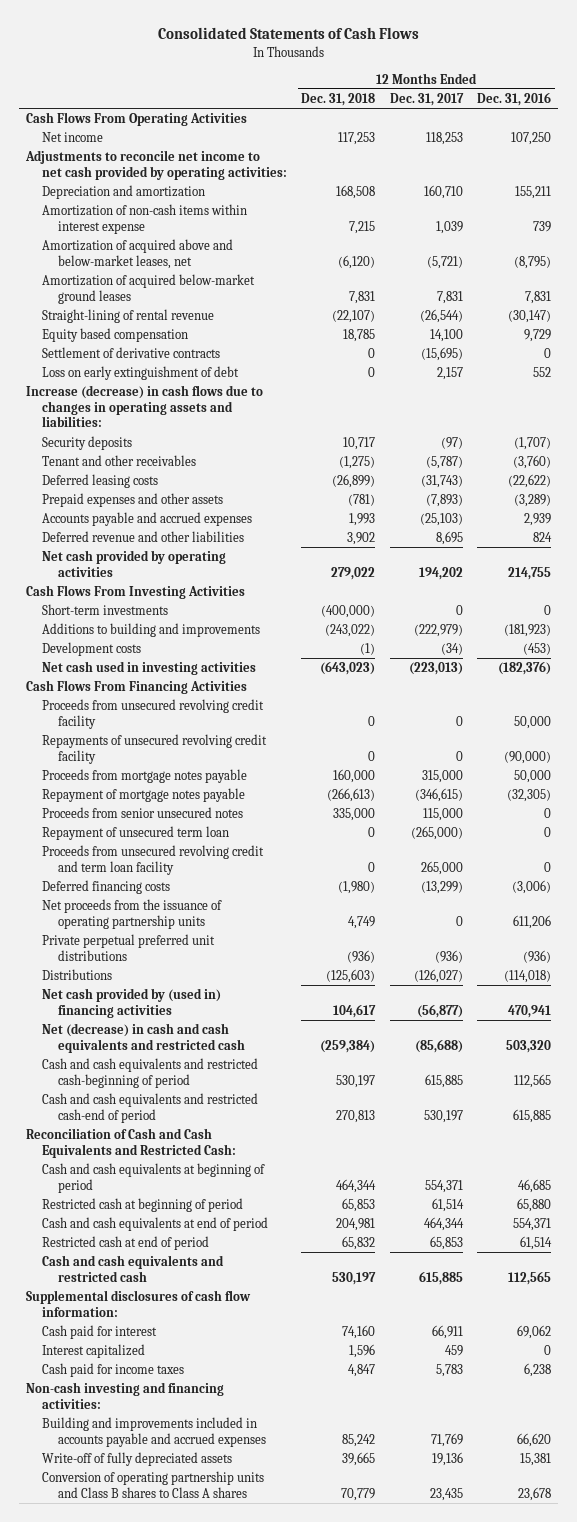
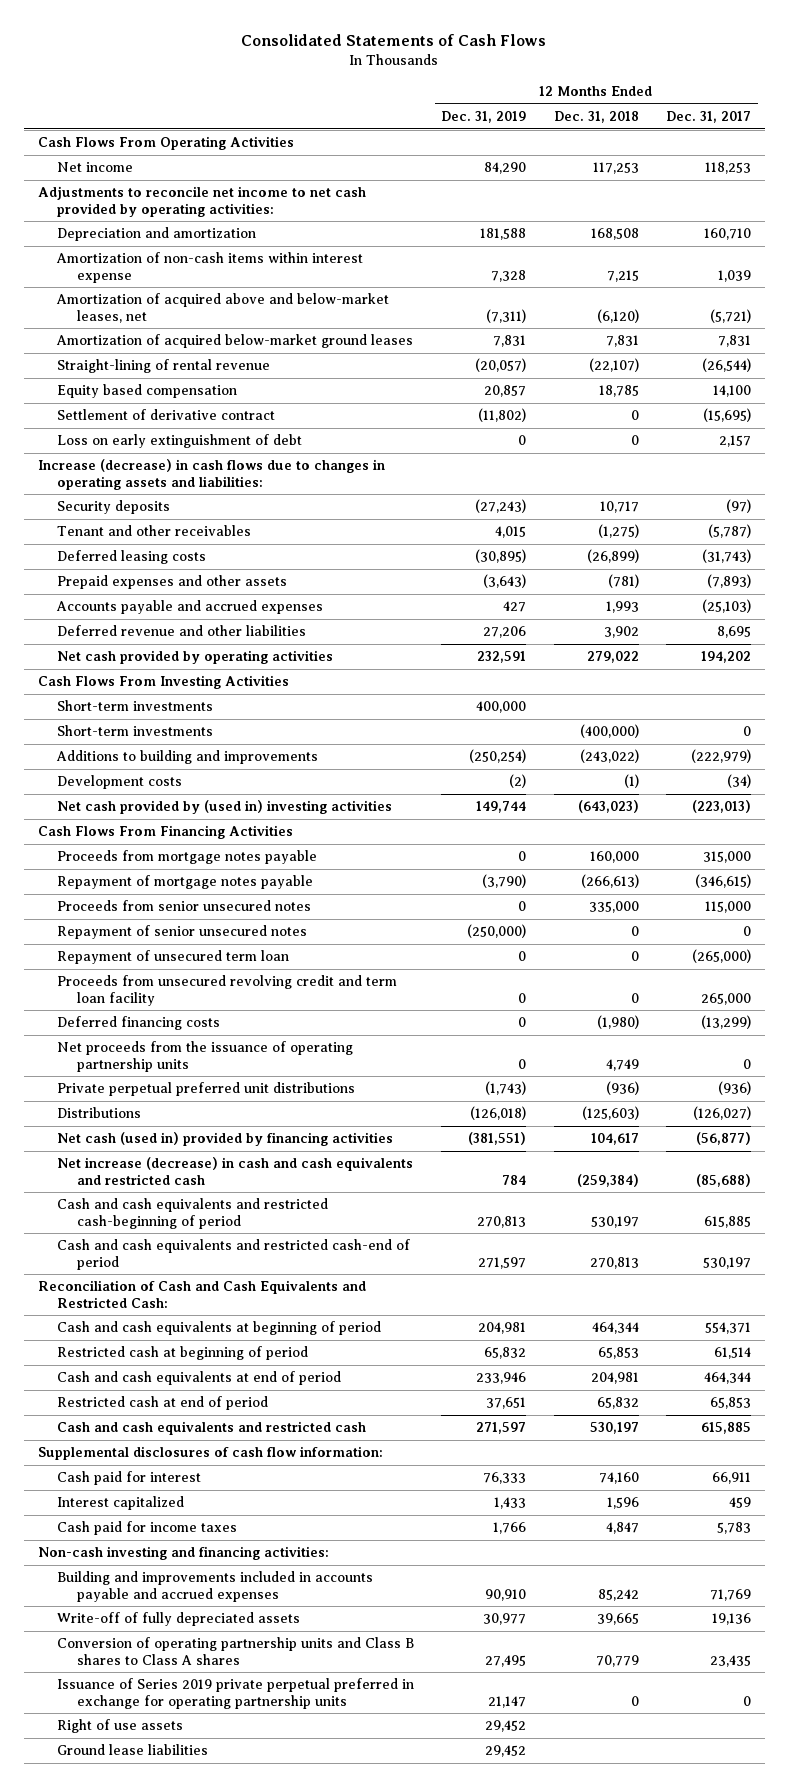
[476,91,551,106] Dec. 31, 2016 -> none
none -> [441,111,527,124] Dec. 31, 2019
[42,347,221,359] Settlement of derivative contracts -> [57,409,276,421] Settlement of derivative contract
none -> [57,700,214,712] Short-term investments
[42,661,257,676] Net cash used in investing activities -> [57,800,393,815] Net cash provided by (used in) investing activities
[42,699,265,729] Proceeds from unsecured revolving credit facility -> none
[42,734,268,764] Repayments of unsecured revolving credit facility -> none
none -> [57,925,308,940] Repayment of senior unsecured notes
[42,988,222,1018] Net cash provided by (used in) financing activities -> [57,1132,394,1147] Net cash (used in) provided by financing activities
[42,1023,245,1053] Net (decrease) in cash and cash equivalents and restricted cash -> [57,1157,414,1185] Net increase (decrease) in cash and cash equivalents and restricted cash
none -> [57,1678,415,1709] Issuance of Series 2019 private perpetual preferred in exchange for operating partnership units
none -> [57,1719,184,1734] Right of use assets
none -> [57,1744,209,1756] Ground lease liabilities

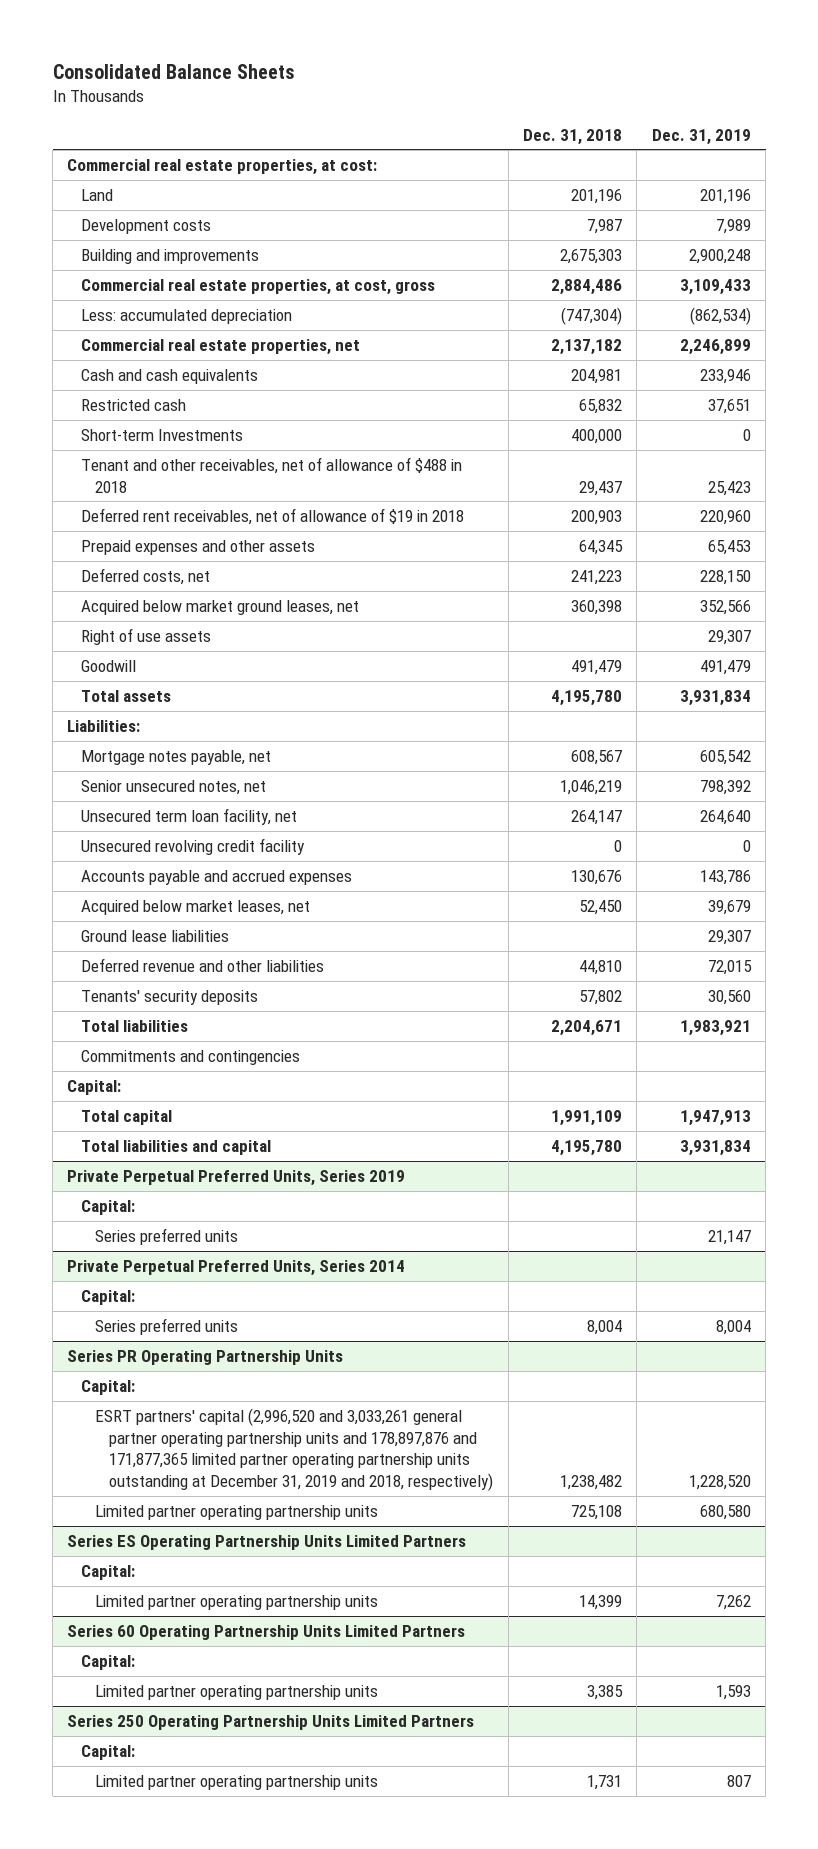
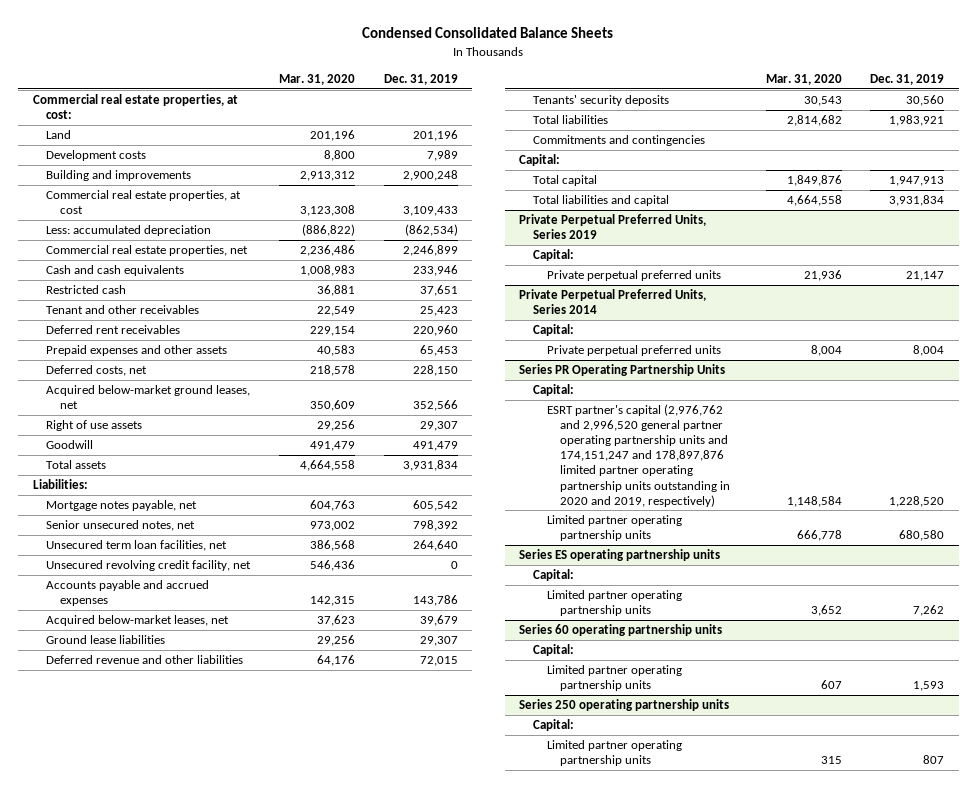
[52,64,295,80] Consolidated Balance Sheets -> [362,27,614,39] Condensed Consolidated Balance Sheets
[523,128,623,145] Dec. 31, 2018 -> none
none -> [279,73,356,85] Mar. 31, 2020
[81,278,436,295] Commercial real estate properties, at cost, gross -> [46,190,242,215] Commercial real estate properties, at cost
[81,428,244,441] Short-term Investments -> none
[81,456,463,493] Tenant and other receivables, net of allowance of $488 in 2018 -> [46,305,200,315] Tenant and other receivables
[81,507,465,525] Deferred rent receivables, net of allowance of $19 in 2018 -> [46,325,181,335] Deferred rent receivables
[81,599,360,615] Acquired below market ground leases, net -> [46,385,251,410] Acquired below-market ground leases, net
[81,807,298,825] Unsecured term loan facility, net -> [46,540,228,552] Unsecured term loan facilities, net
[81,837,306,855] Unsecured revolving credit facility -> [46,560,252,572] Unsecured revolving credit facility, net
[81,899,311,915] Acquired below market leases, net -> [46,615,230,627] Acquired below-market leases, net
[95,1227,239,1245] Series preferred units -> [546,270,721,282] Private perpetual preferred units
[95,1317,239,1335] Series preferred units -> [546,345,721,357] Private perpetual preferred units
[95,1407,494,1491] ESRT partners' capital (2,996,520 and 3,033,261 general partner operating partnership units and 178,897,876 and 171,877,365 limited partner operating partnership units outstanding at December 31, 2019 and 2018, respectively) -> [546,404,731,507] ESRT partner's capital (2,976,762 and 2,996,520 general partner operating partnership units and 174,151,247 and 178,897,876 limited partner operating partnership units outstanding in 2020 and 2019, respectively)
[67,1534,467,1550] Series ES Operating Partnership Units Limited Partners -> [518,549,720,562] Series ES operating partnership units
[67,1624,466,1640] Series 60 Operating Partnership Units Limited Partners -> [518,624,722,637] Series 60 operating partnership units
[67,1714,475,1730] Series 250 Operating Partnership Units Limited Partners -> [518,699,729,712] Series 250 operating partnership units

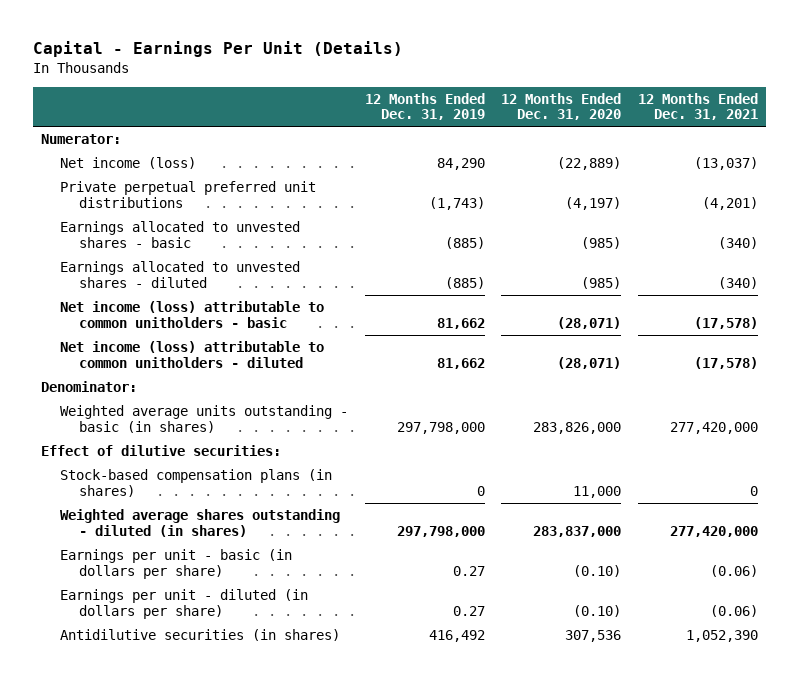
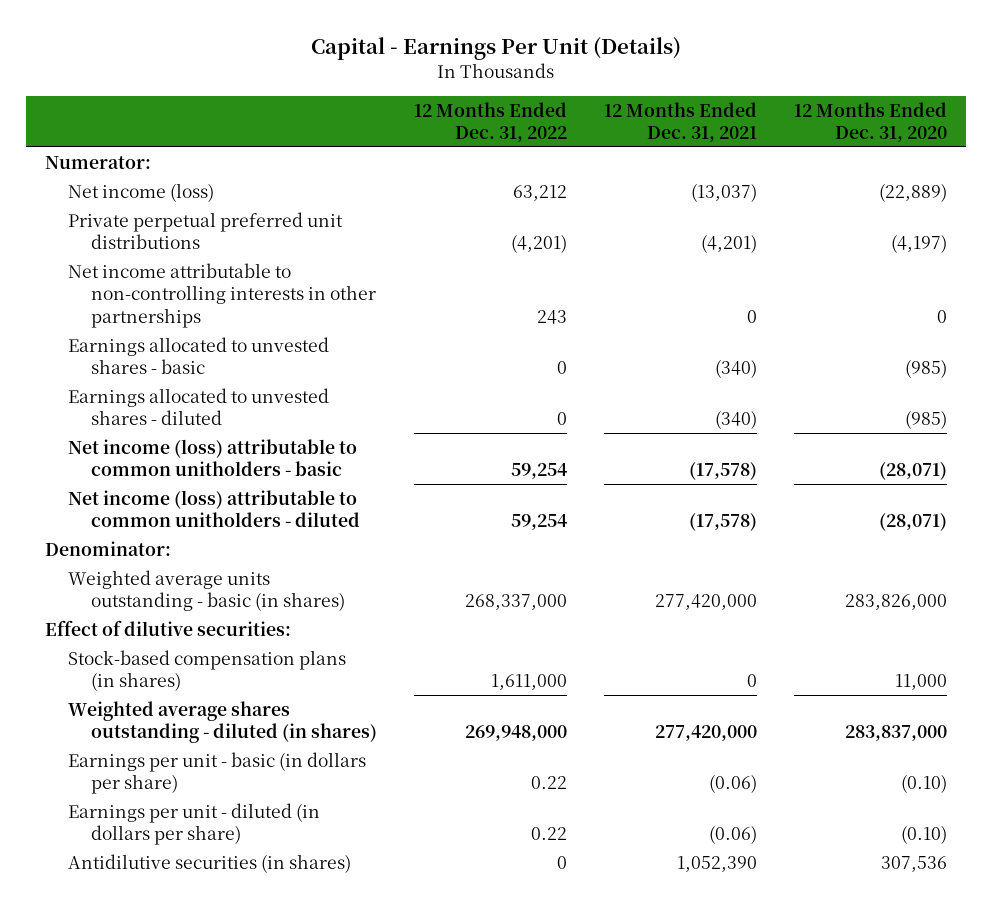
[364,92,485,121] 12 Months Ended Dec. 31, 2019 -> none
none -> [414,101,568,142] 12 Months Ended Dec. 31, 2022
none -> [68,263,377,328] Net income attributable to non-controlling interests in other partnerships

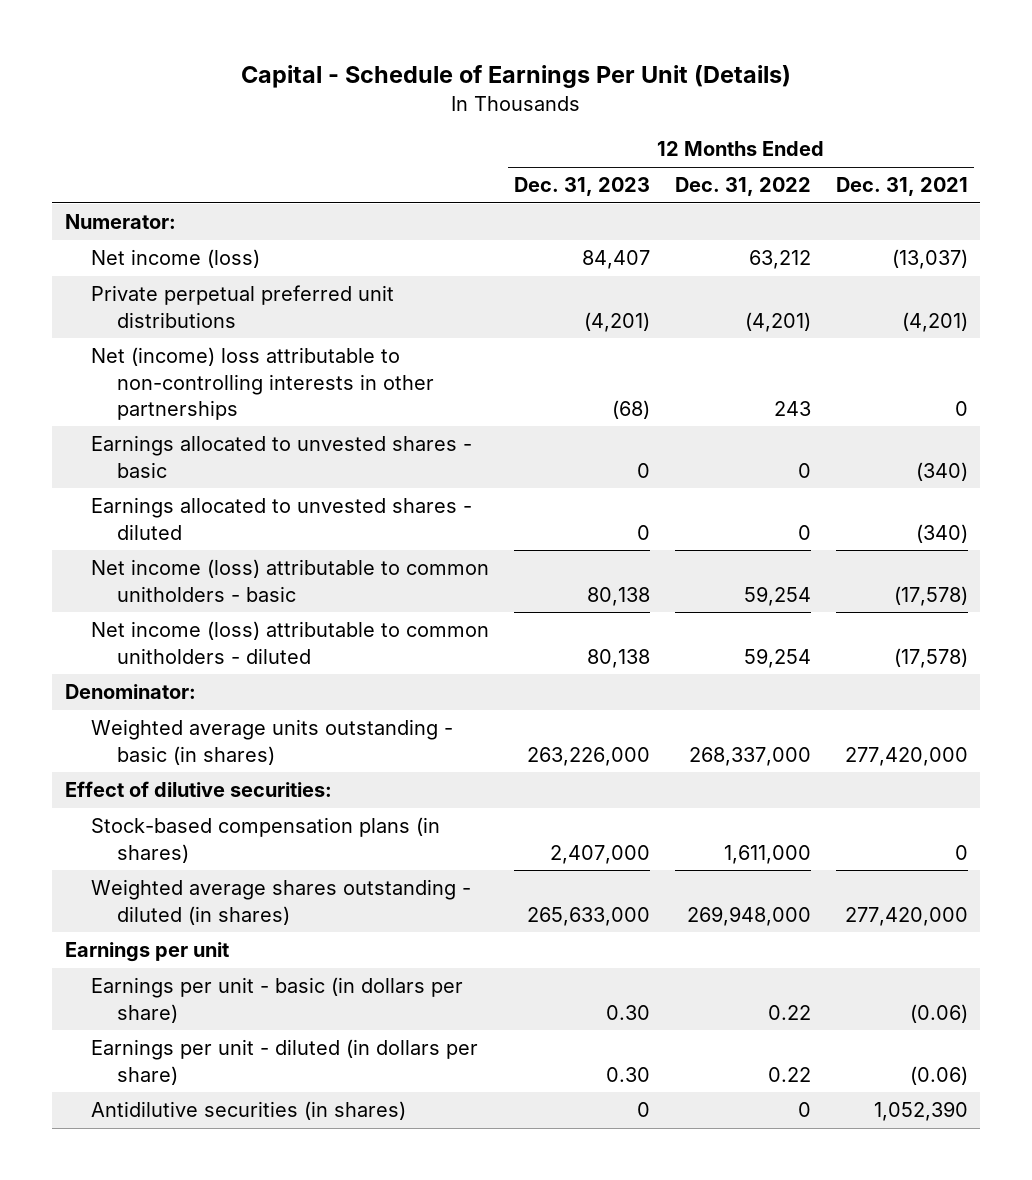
[311,36,682,60] Capital - Earnings Per Unit (Details) -> [241,65,792,89] Capital - Schedule of Earnings Per Unit (Details)
[794,101,948,142] 12 Months Ended Dec. 31, 2020 -> none
none -> [513,177,650,197] Dec. 31, 2023
[68,263,377,328] Net income attributable to non-controlling interests in other partnerships -> [90,347,435,420] Net (income) loss attributable to non-controlling interests in other partnerships
none -> [64,942,229,963] Earnings per unit

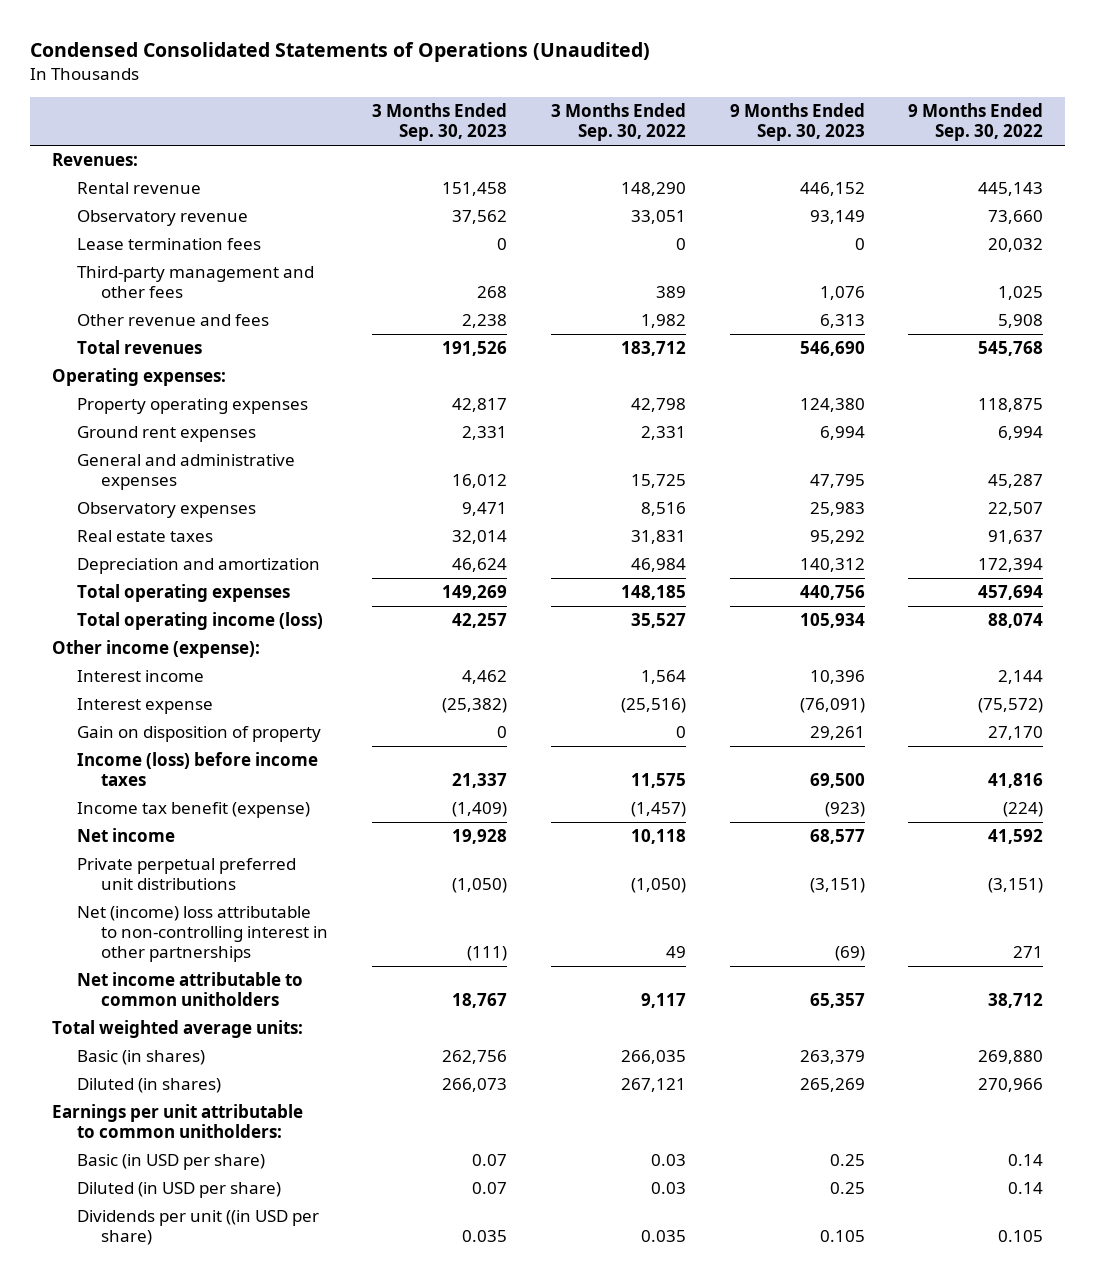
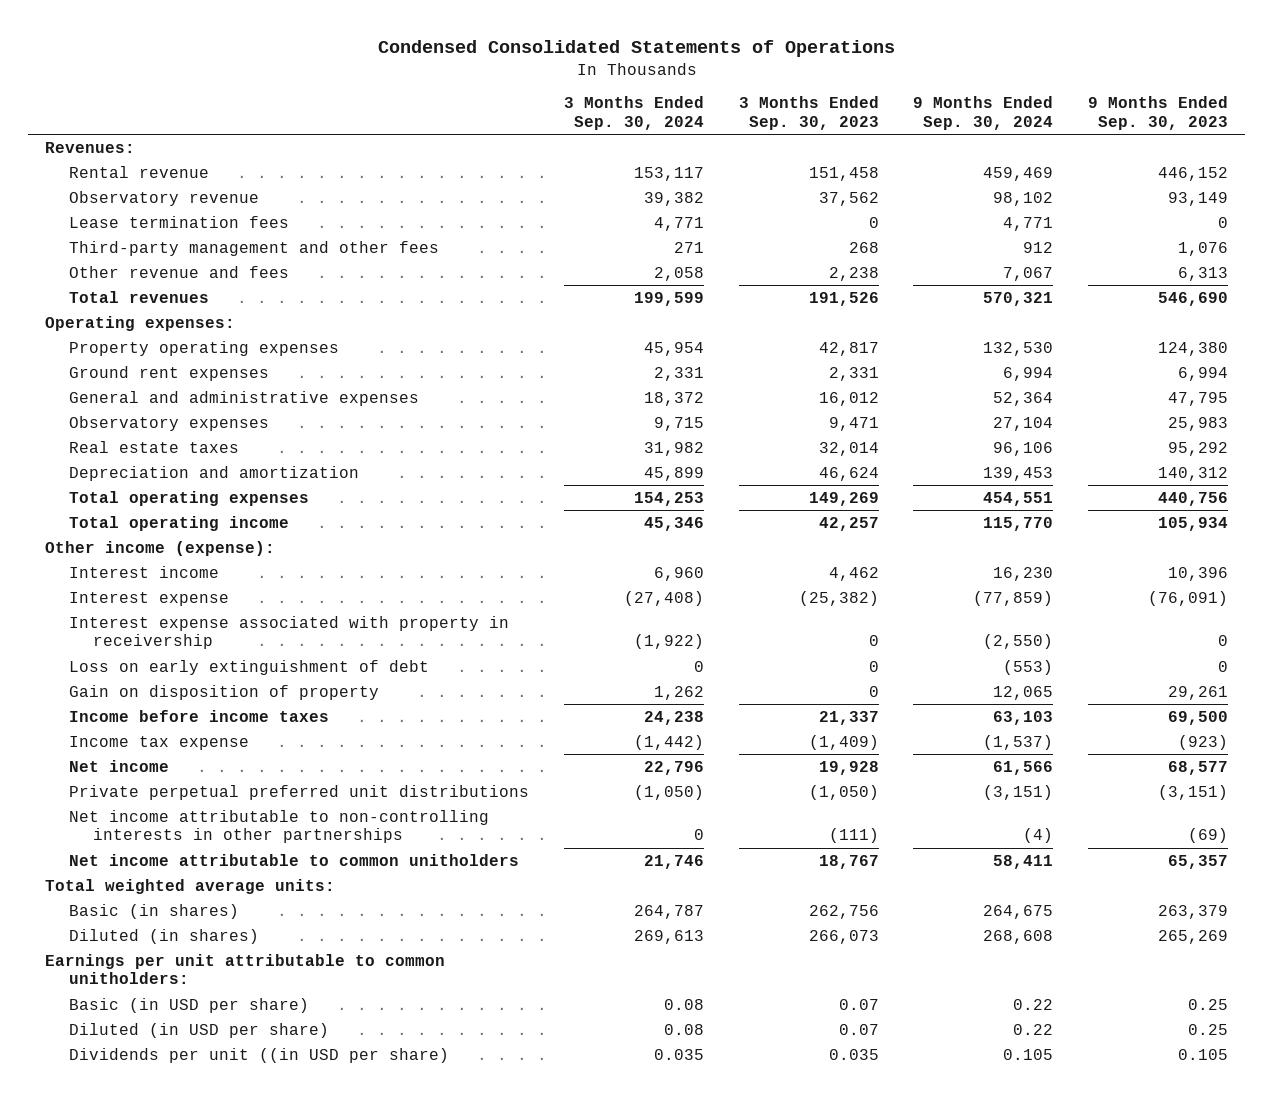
[30,41,651,62] Condensed Consolidated Statements of Operations (Unaudited) -> [377,39,895,57] Condensed Consolidated Statements of Operations
[550,102,686,141] 3 Months Ended Sep. 30, 2022 -> none
[908,102,1044,141] 9 Months Ended Sep. 30, 2022 -> none
none -> [563,96,704,130] 3 Months Ended Sep. 30, 2024
none -> [913,96,1054,130] 9 Months Ended Sep. 30, 2024
[76,612,323,631] Total operating income (loss) -> [69,515,290,531] Total operating income
none -> [69,615,510,650] Interest expense associated with property in receivership
none -> [69,659,430,675] Loss on early extinguishment of debt
[76,752,318,787] Income (loss) before income taxes -> [69,709,330,722] Income before income taxes
[76,802,310,819] Income tax benefit (expense) -> [69,735,250,750] Income tax expense
[76,906,328,963] Net (income) loss attributable to non-controlling interest in other partnerships -> [69,809,490,844] Net income attributable to non-controlling interests in other partnerships

